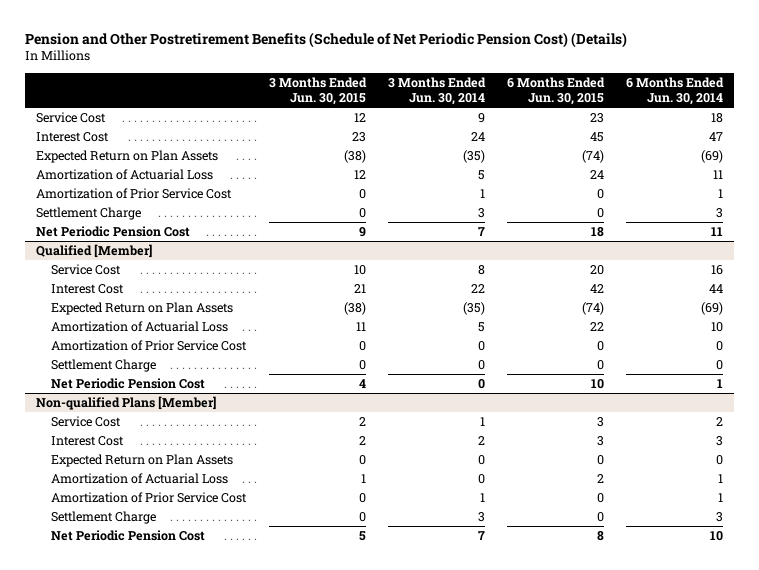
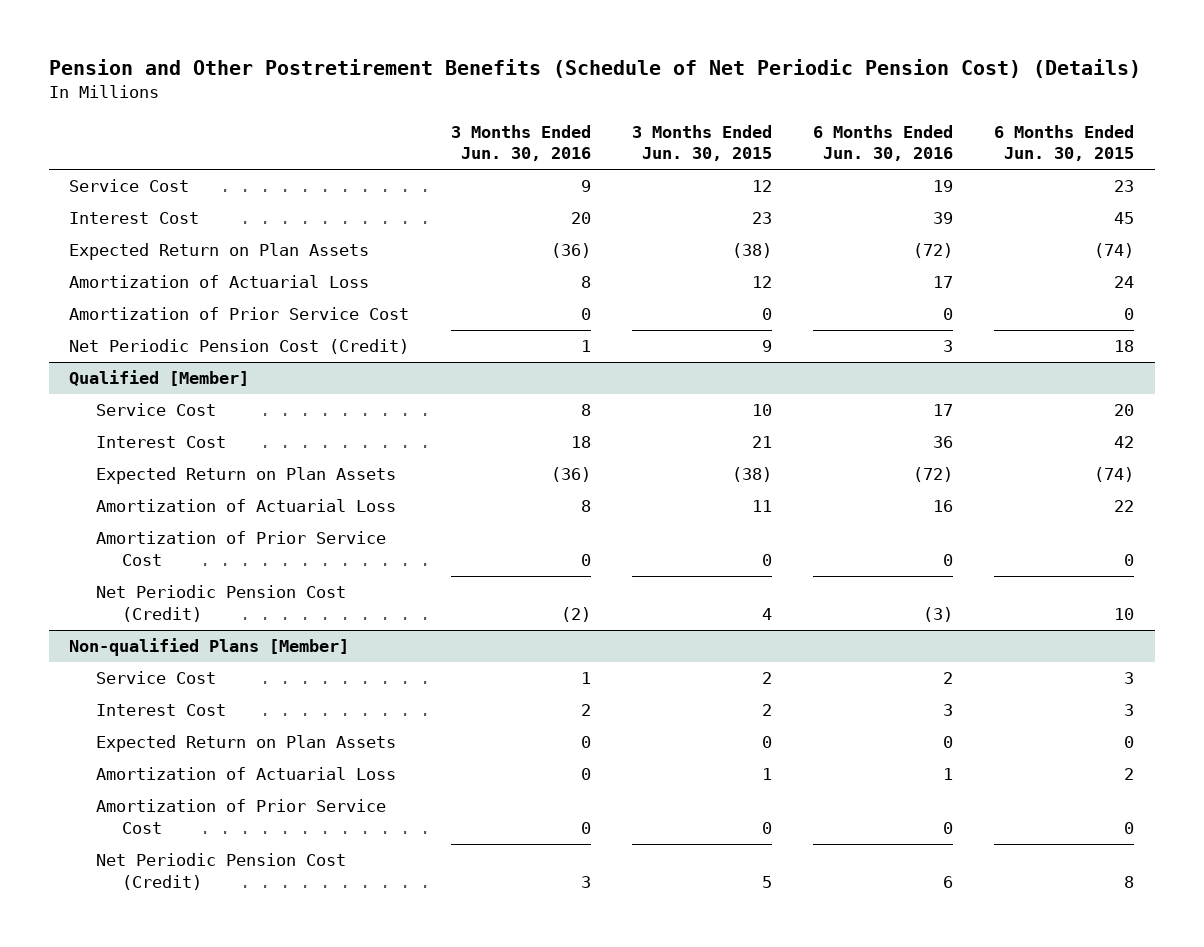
[387,76,486,106] 3 Months Ended Jun. 30, 2014 -> none
[626,76,725,106] 6 Months Ended Jun. 30, 2014 -> none
none -> [450,124,591,162] 3 Months Ended Jun. 30, 2016
none -> [813,124,954,162] 6 Months Ended Jun. 30, 2016
[35,207,141,221] Settlement Charge -> none
[35,226,190,238] Net Periodic Pension Cost -> [69,339,410,355] Net Periodic Pension Cost (Credit)
[51,359,157,373] Settlement Charge -> none
[51,378,206,390] Net Periodic Pension Cost -> [95,585,346,622] Net Periodic Pension Cost (Credit)
[51,511,157,525] Settlement Charge -> none
[51,530,206,542] Net Periodic Pension Cost -> [95,853,346,890] Net Periodic Pension Cost (Credit)

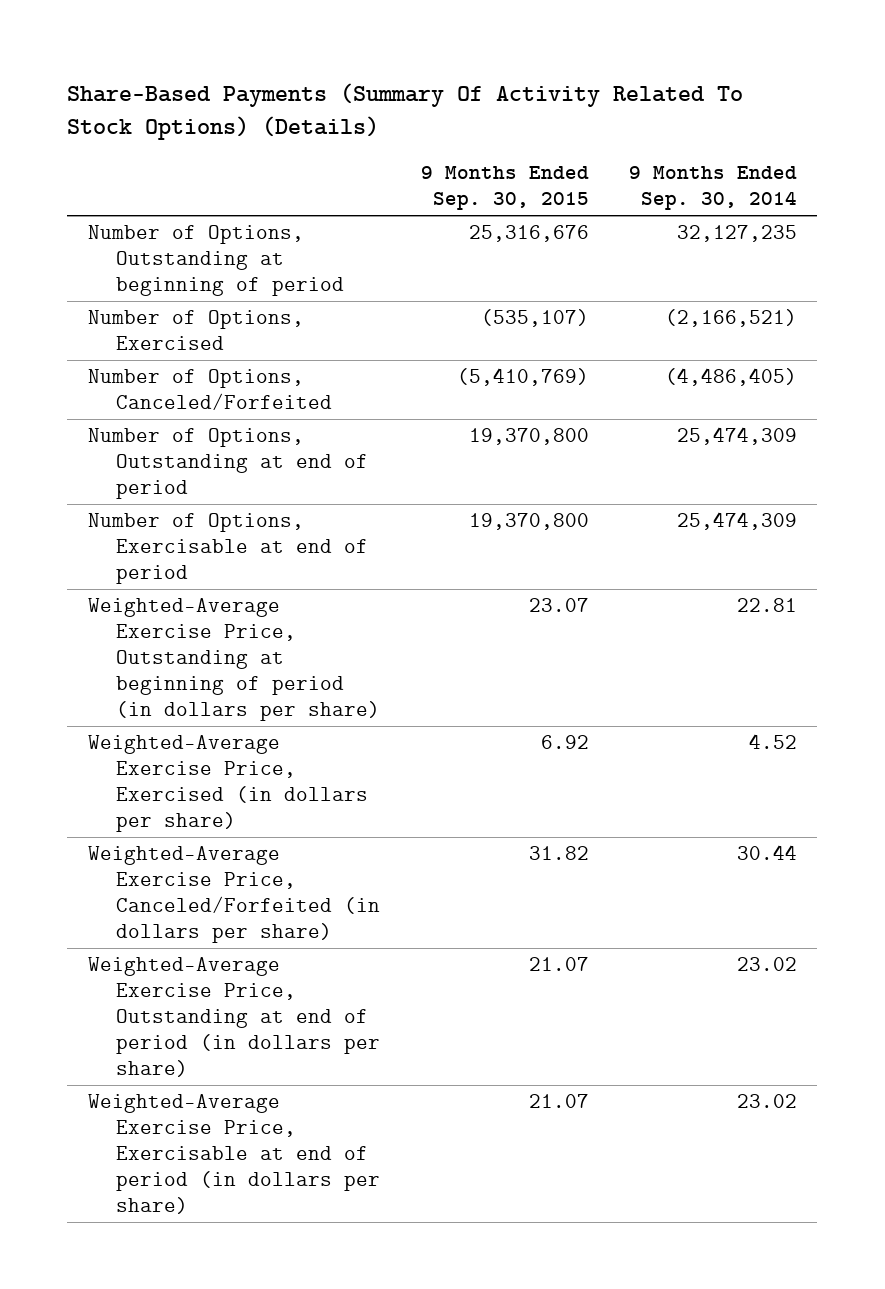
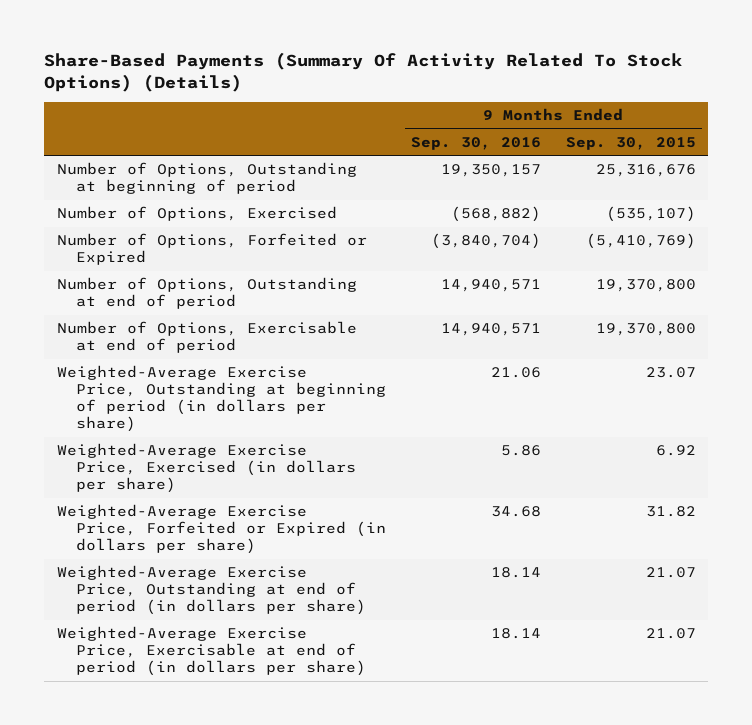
[628,166,797,210] 9 Months Ended Sep. 30, 2014 -> none
none -> [411,136,542,150] Sep. 30, 2016
[87,369,333,411] Number of Options, Canceled/Forfeited -> [56,233,367,266] Number of Options, Forfeited or Expired
[87,846,381,943] Weighted-Average Exercise Price, Canceled/Forfeited (in dollars per share) -> [56,504,387,555] Weighted-Average Exercise Price, Forfeited or Expired (in dollars per share)

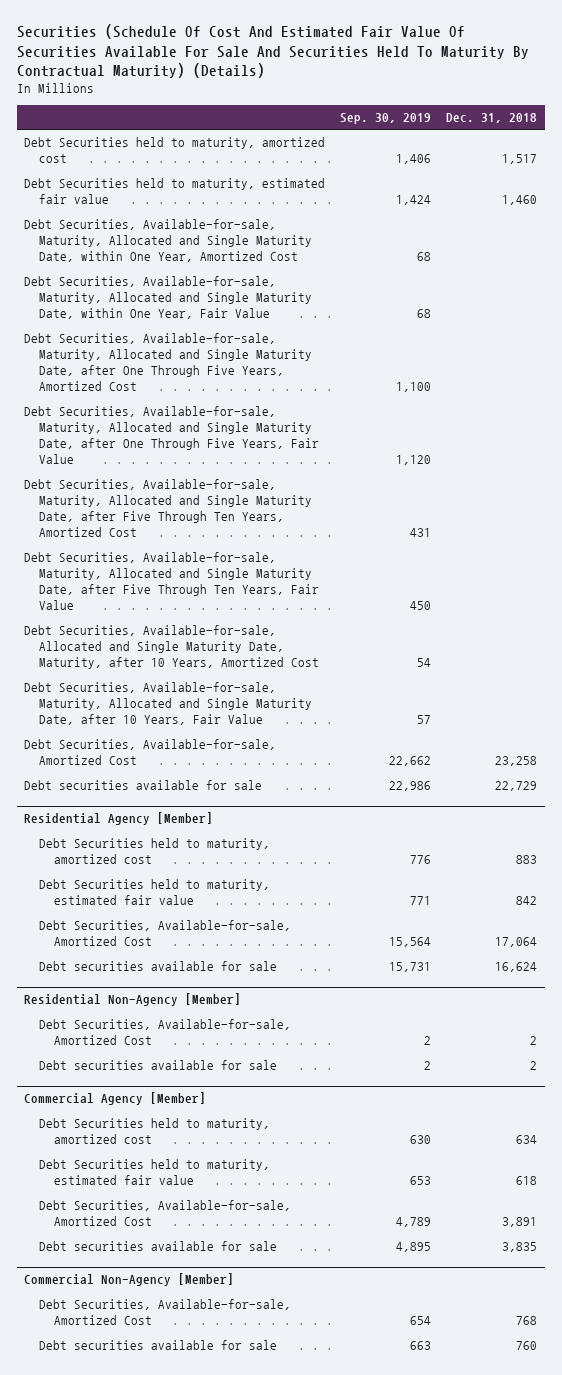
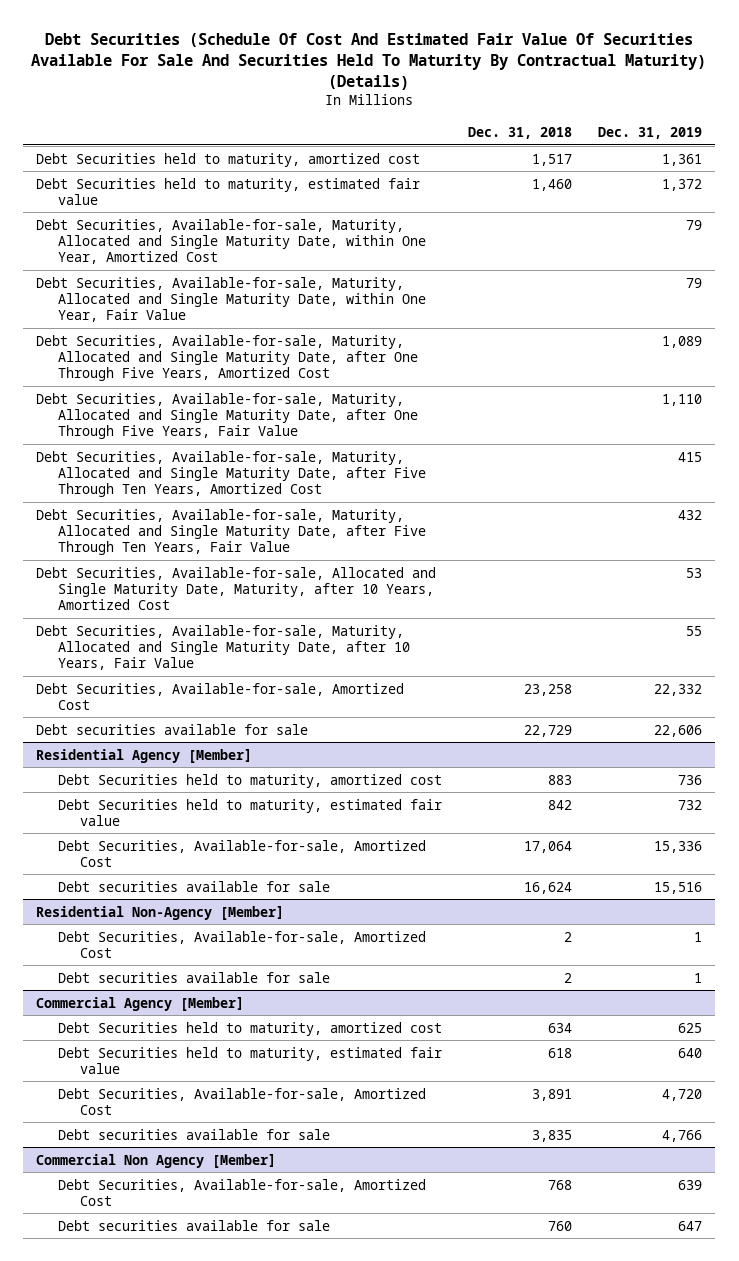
[16,24,529,79] Securities (Schedule Of Cost And Estimated Fair Value Of Securities Available For Sale And Securities Held To Maturity By Contractual Maturity) (Details) -> [31,32,707,91] Debt Securities (Schedule Of Cost And Estimated Fair Value Of Securities Available For Sale And Securities Held To Maturity By Contractual Maturity) (Details)
[340,112,432,124] Sep. 30, 2019 -> none
none -> [598,126,703,139] Dec. 31, 2019
[24,1273,235,1287] Commercial Non-Agency [Member] -> [36,1153,277,1168] Commercial Non Agency [Member]

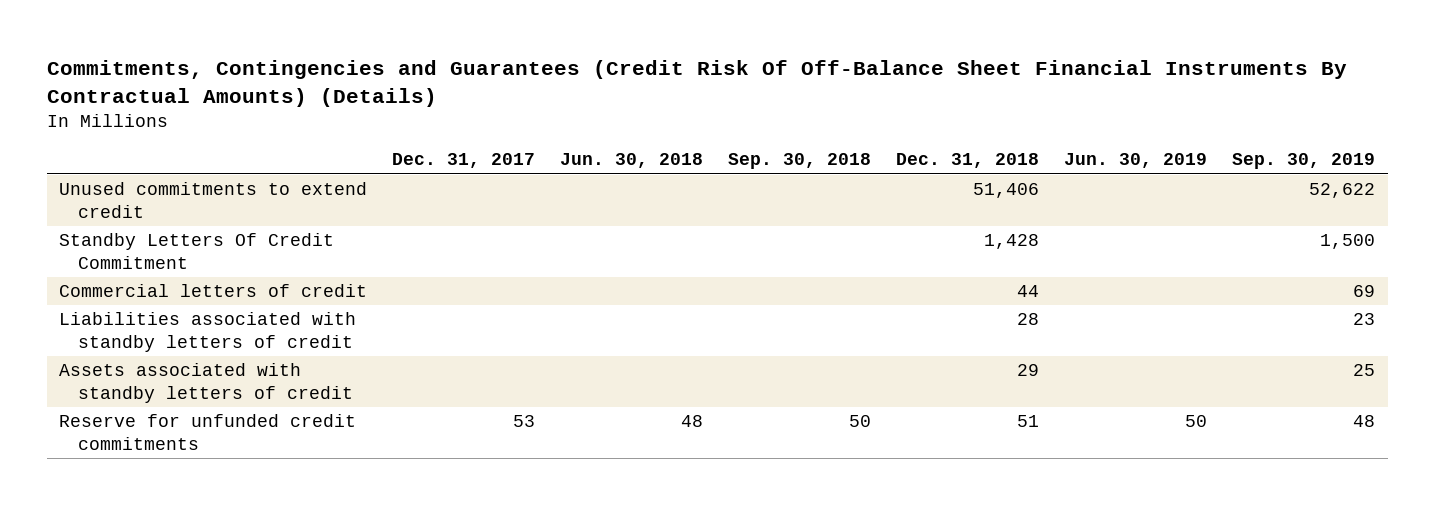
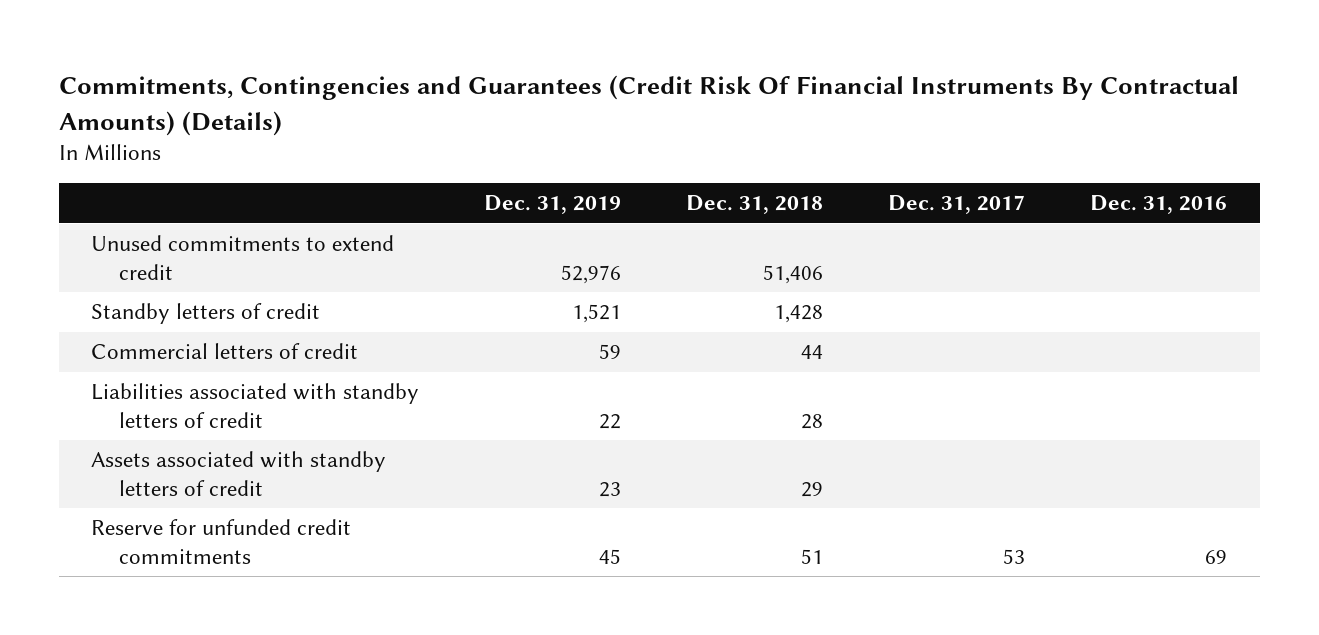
[46,59,1347,107] Commitments, Contingencies and Guarantees (Credit Risk Of Off-Balance Sheet Financial Instruments By Contractual Amounts) (Details) -> [58,75,1239,136] Commitments, Contingencies and Guarantees (Credit Risk Of Financial Instruments By Contractual Amounts) (Details)
[560,153,704,169] Jun. 30, 2018 -> none
[728,153,872,170] Sep. 30, 2018 -> none
[1064,153,1208,169] Jun. 30, 2019 -> none
[1232,153,1376,170] Sep. 30, 2019 -> none
none -> [484,195,622,215] Dec. 31, 2019
none -> [1090,195,1228,215] Dec. 31, 2016
[59,233,335,269] Standby Letters Of Credit Commitment -> [91,303,321,325] Standby letters of credit

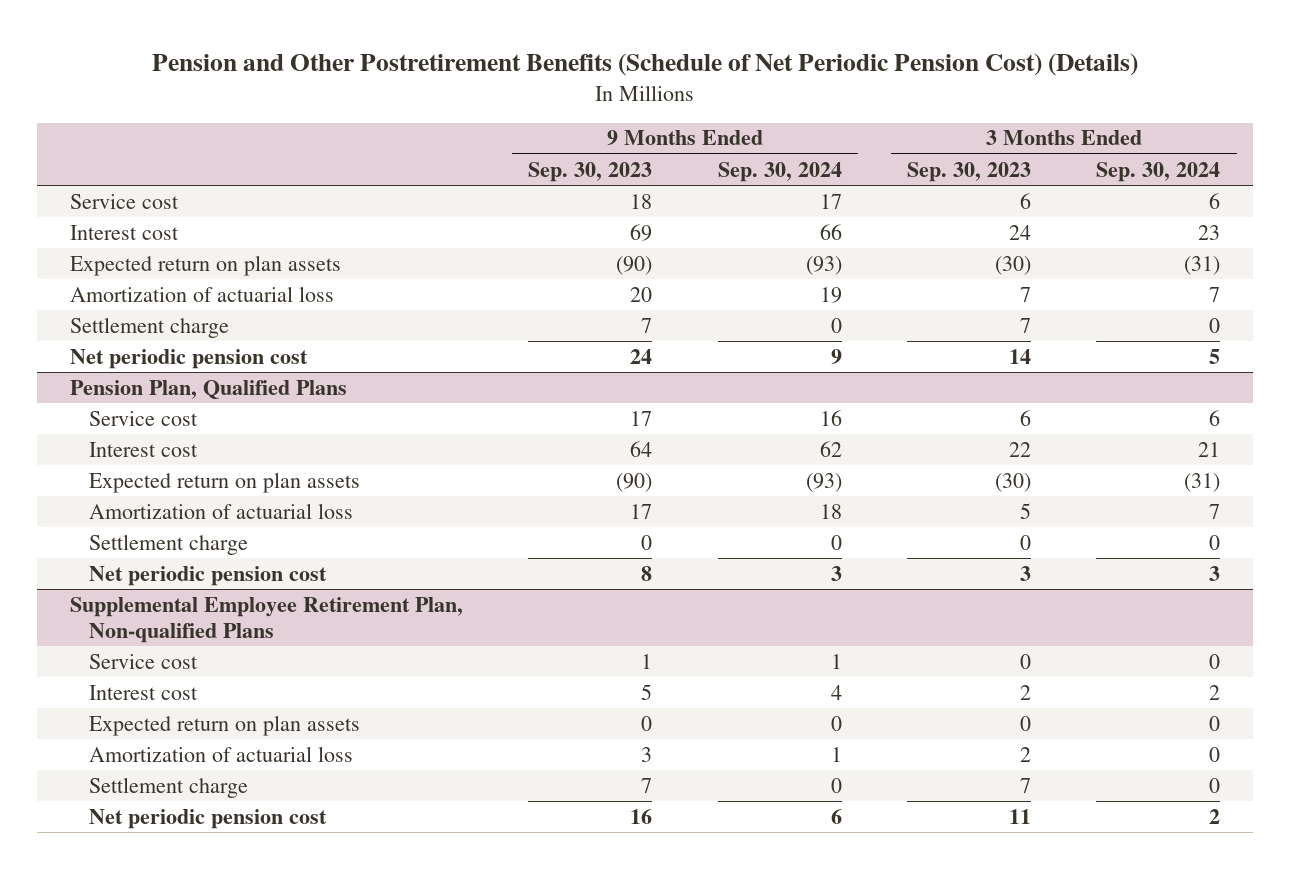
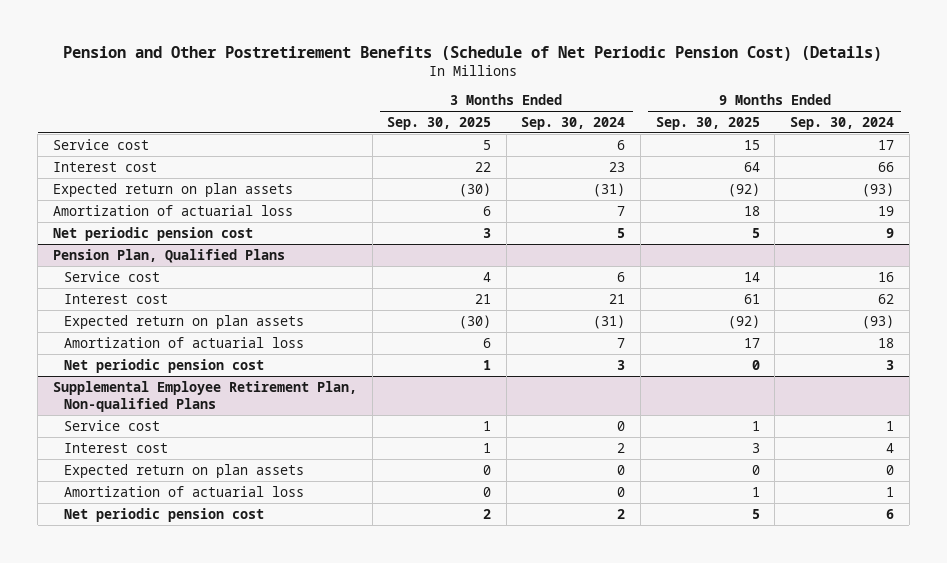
[528,161,653,182] Sep. 30, 2023 -> none
[907,161,1032,182] Sep. 30, 2023 -> none
none -> [387,116,492,130] Sep. 30, 2025
none -> [655,116,760,130] Sep. 30, 2025
[69,316,229,338] Settlement charge -> none
[88,533,248,555] Settlement charge -> none
[88,776,248,798] Settlement charge -> none

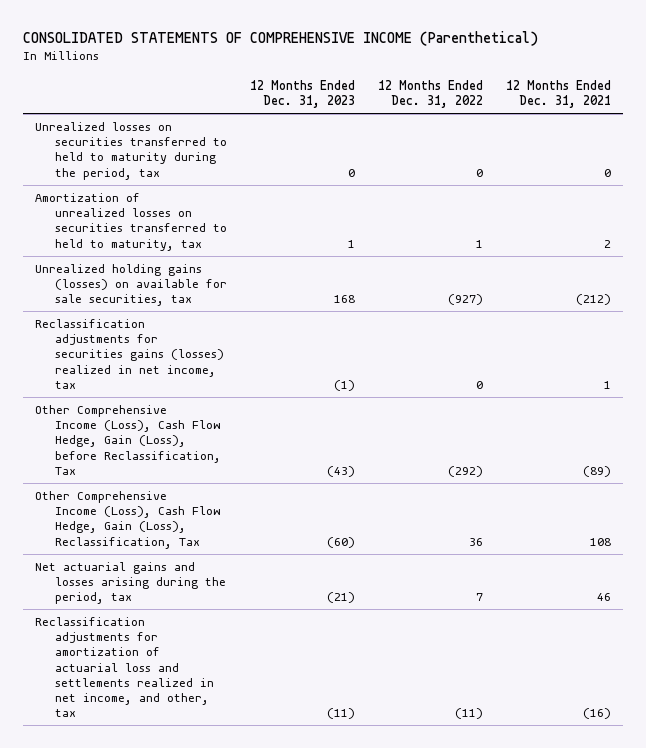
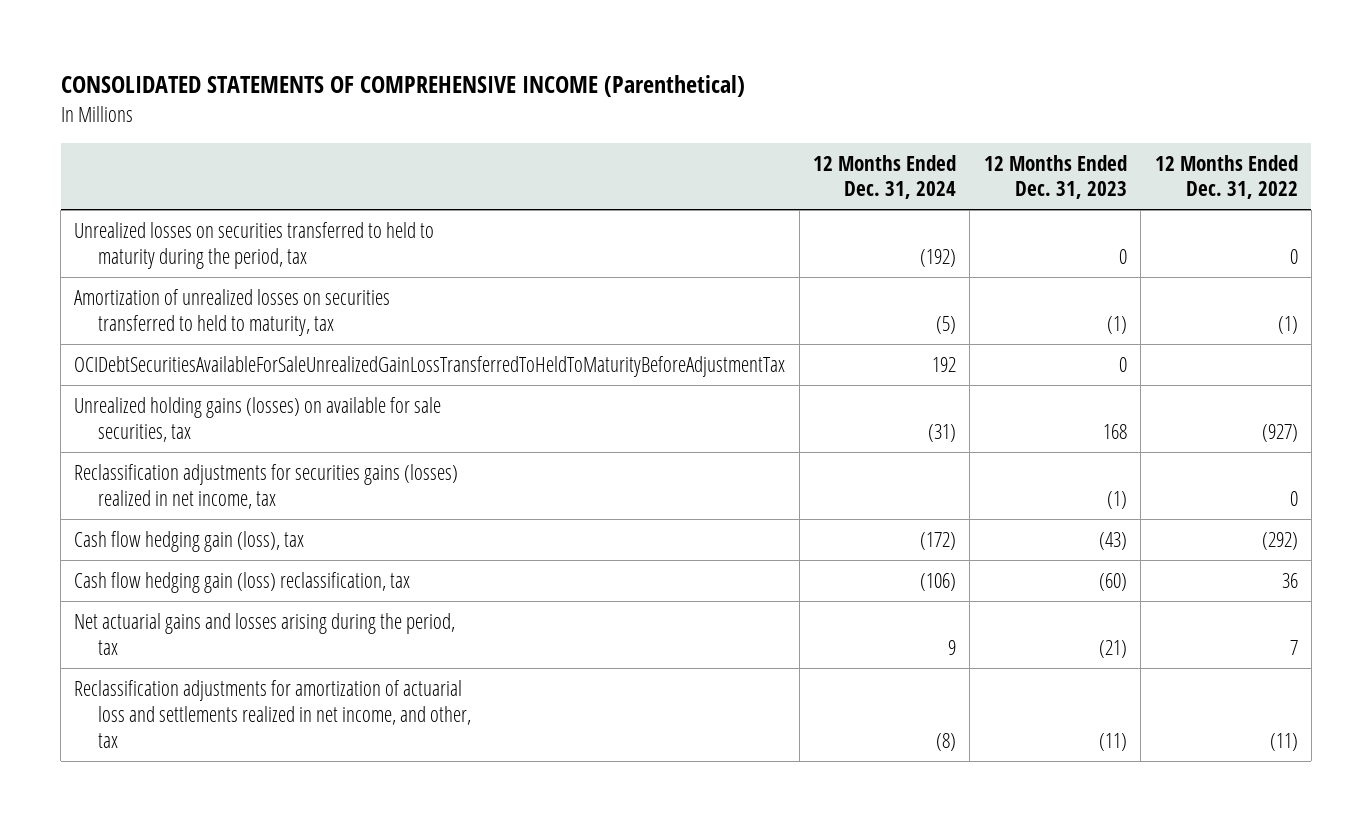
[506,79,612,108] 12 Months Ended Dec. 31, 2021 -> none
none -> [813,154,957,200] 12 Months Ended Dec. 31, 2024
[347,239,355,248] 1 -> [1106,315,1127,334] (1)
[475,239,483,248] 1 -> [1277,315,1298,334] (1)
none -> [74,355,786,377] OCIDebtSecuritiesAvailableForSaleUnrealizedGainLossTransferredToHeldToMaturityBeforeAdjustmentTax
[34,404,221,475] Other Comprehensive Income (Loss), Cash Flow Hedge, Gain (Loss), before Reclassification, Tax -> [74,530,305,552] Cash flow hedging gain (loss), tax
[34,490,220,549] Other Comprehensive Income (Loss), Cash Flow Hedge, Gain (Loss), Reclassification, Tax -> [74,571,411,593] Cash flow hedging gain (loss) reclassification, tax

